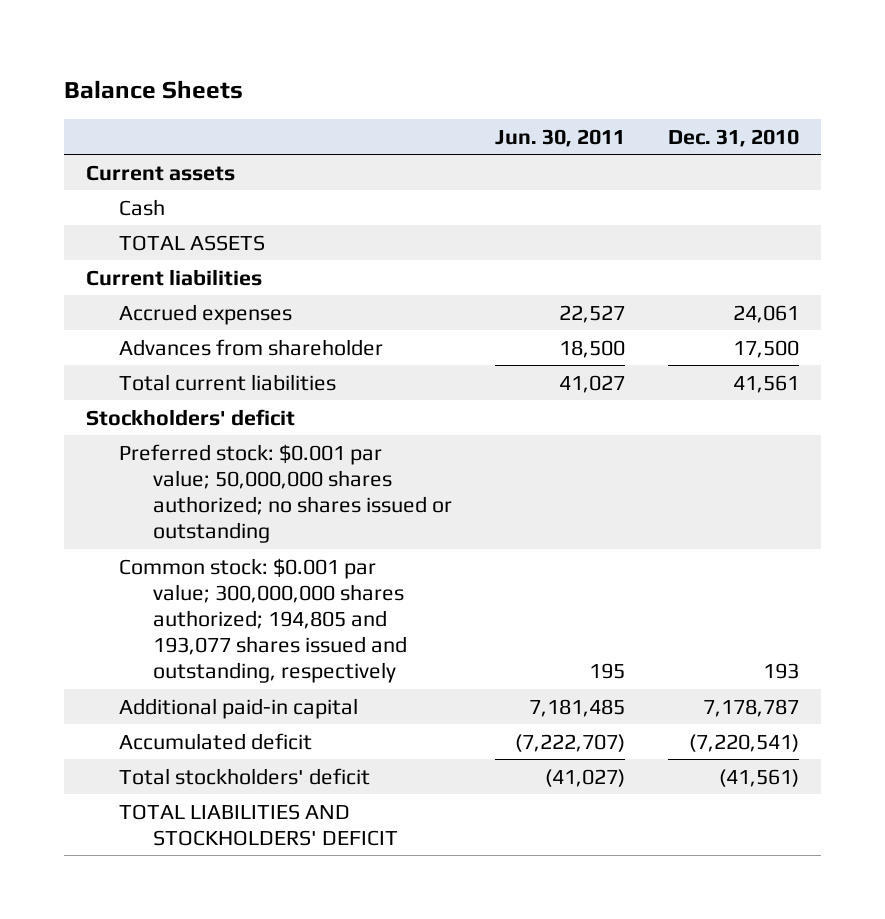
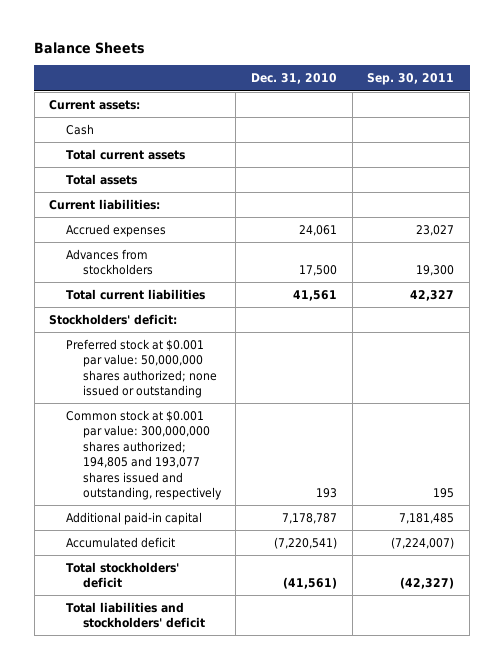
[495,128,626,147] Jun. 30, 2011 -> none
none -> [367,73,455,86] Sep. 30, 2011
[85,164,235,181] Current assets -> [49,99,141,110] Current assets:
none -> [66,148,186,160] Total current assets
[119,234,266,251] TOTAL ASSETS -> [66,173,138,185] Total assets
[85,268,262,286] Current liabilities -> [49,198,161,210] Current liabilities:
[119,338,384,356] Advances from shareholder -> [66,248,153,276] Advances from stockholders
[85,408,295,426] Stockholders' deficit -> [49,313,178,325] Stockholders' deficit:
[119,443,453,544] Preferred stock: $0.001 par value; 50,000,000 shares authorized; no shares issued or outstanding -> [66,338,217,399] Preferred stock at $0.001 par value: 50,000,000 shares authorized; none issued or outstanding
[119,557,408,684] Common stock: $0.001 par value; 300,000,000 shares authorized; 194,805 and 193,077 shares issued and outstanding, respectively -> [66,409,222,501] Common stock at $0.001 par value: 300,000,000 shares authorized; 194,805 and 193,077 shares issued and outstanding, respectively
[119,803,399,846] TOTAL LIABILITIES AND STOCKHOLDERS' DEFICIT -> [66,601,205,629] Total liabilities and stockholders' deficit

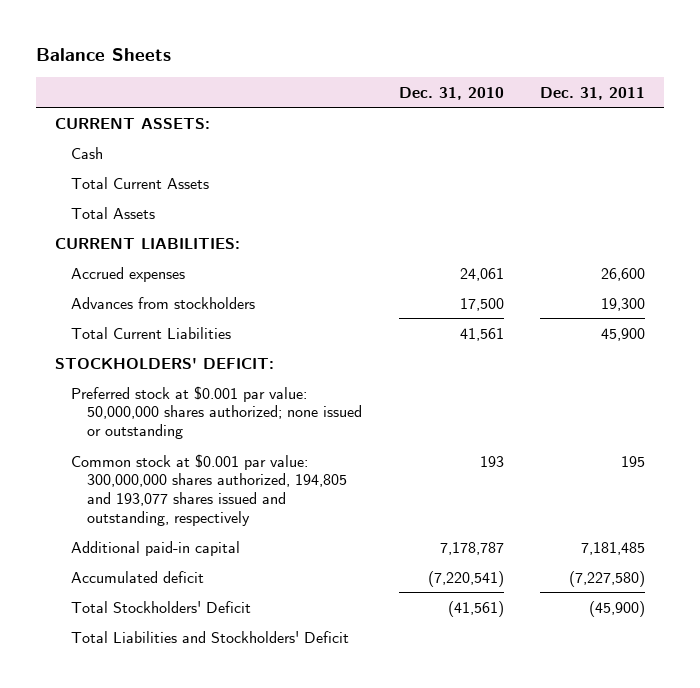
[367,73,455,86] Sep. 30, 2011 -> none
none -> [540,87,646,101] Dec. 31, 2011
[49,99,141,110] Current assets: -> [54,117,210,129] CURRENT ASSETS:
[66,148,186,160] Total current assets -> [70,176,209,189] Total Current Assets
[66,173,138,185] Total assets -> [70,206,155,219] Total Assets
[49,198,161,210] Current liabilities: -> [54,237,240,249] CURRENT LIABILITIES:
[66,288,206,300] Total current liabilities -> [70,326,231,339] Total Current Liabilities
[49,313,178,325] Stockholders' deficit: -> [54,357,274,369] STOCKHOLDERS' DEFICIT:
[66,409,222,501] Common stock at $0.001 par value: 300,000,000 shares authorized; 194,805 and 193,077 shares issued and outstanding, respectively -> [70,453,348,526] Common stock at $0.001 par value: 300,000,000 shares authorized, 194,805 and 193,077 shares issued and outstanding, respectively
[66,561,180,589] Total stockholders' deficit -> [70,600,251,613] Total Stockholders' Deficit
[66,601,205,629] Total liabilities and stockholders' deficit -> [70,630,349,643] Total Liabilities and Stockholders' Deficit

